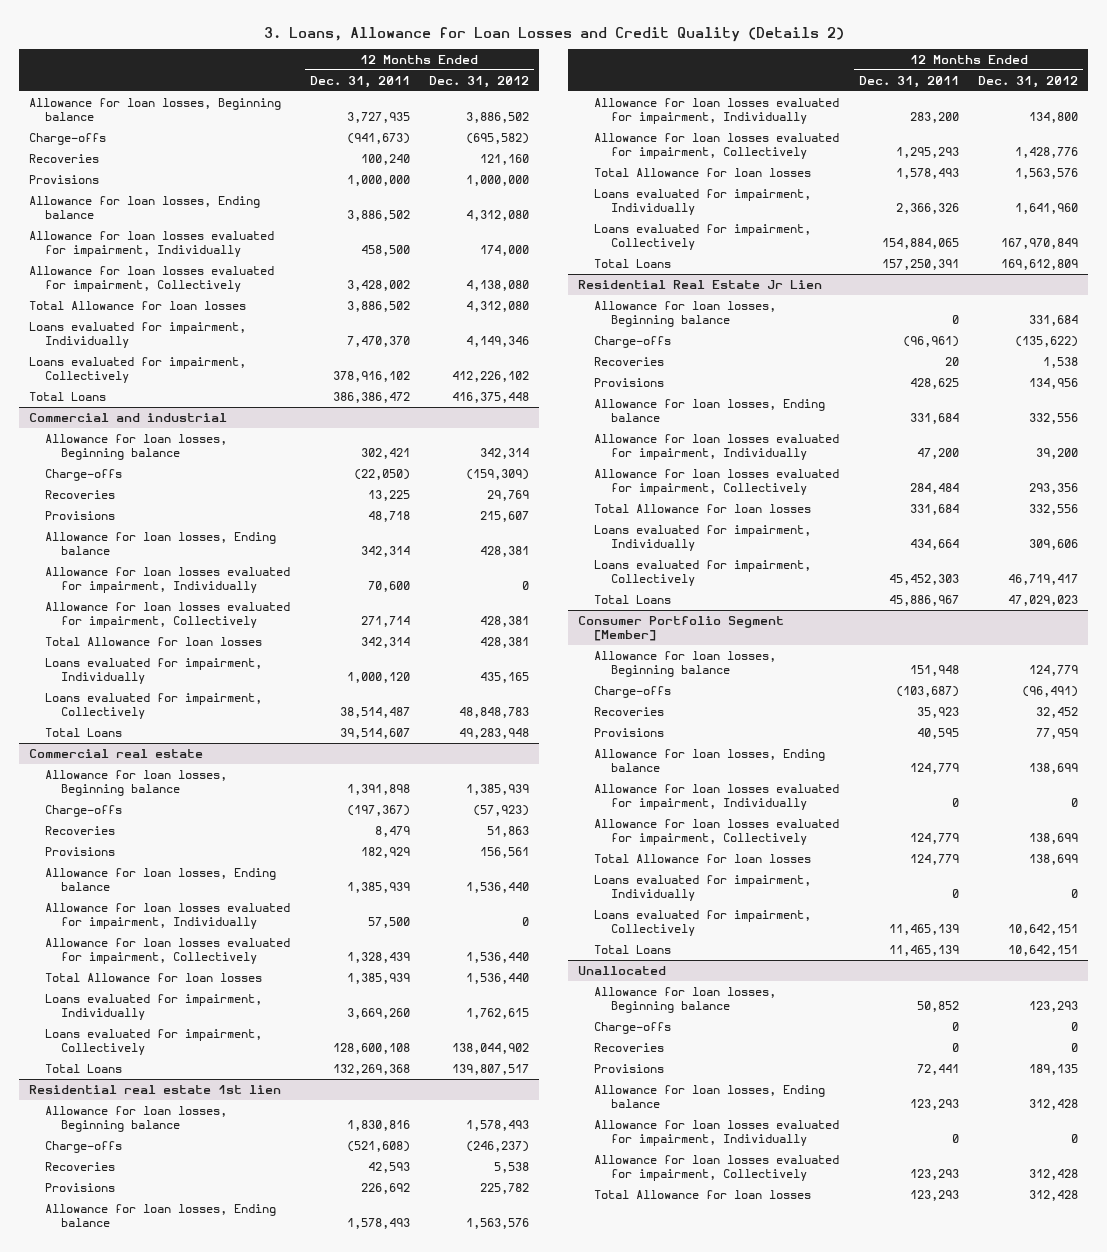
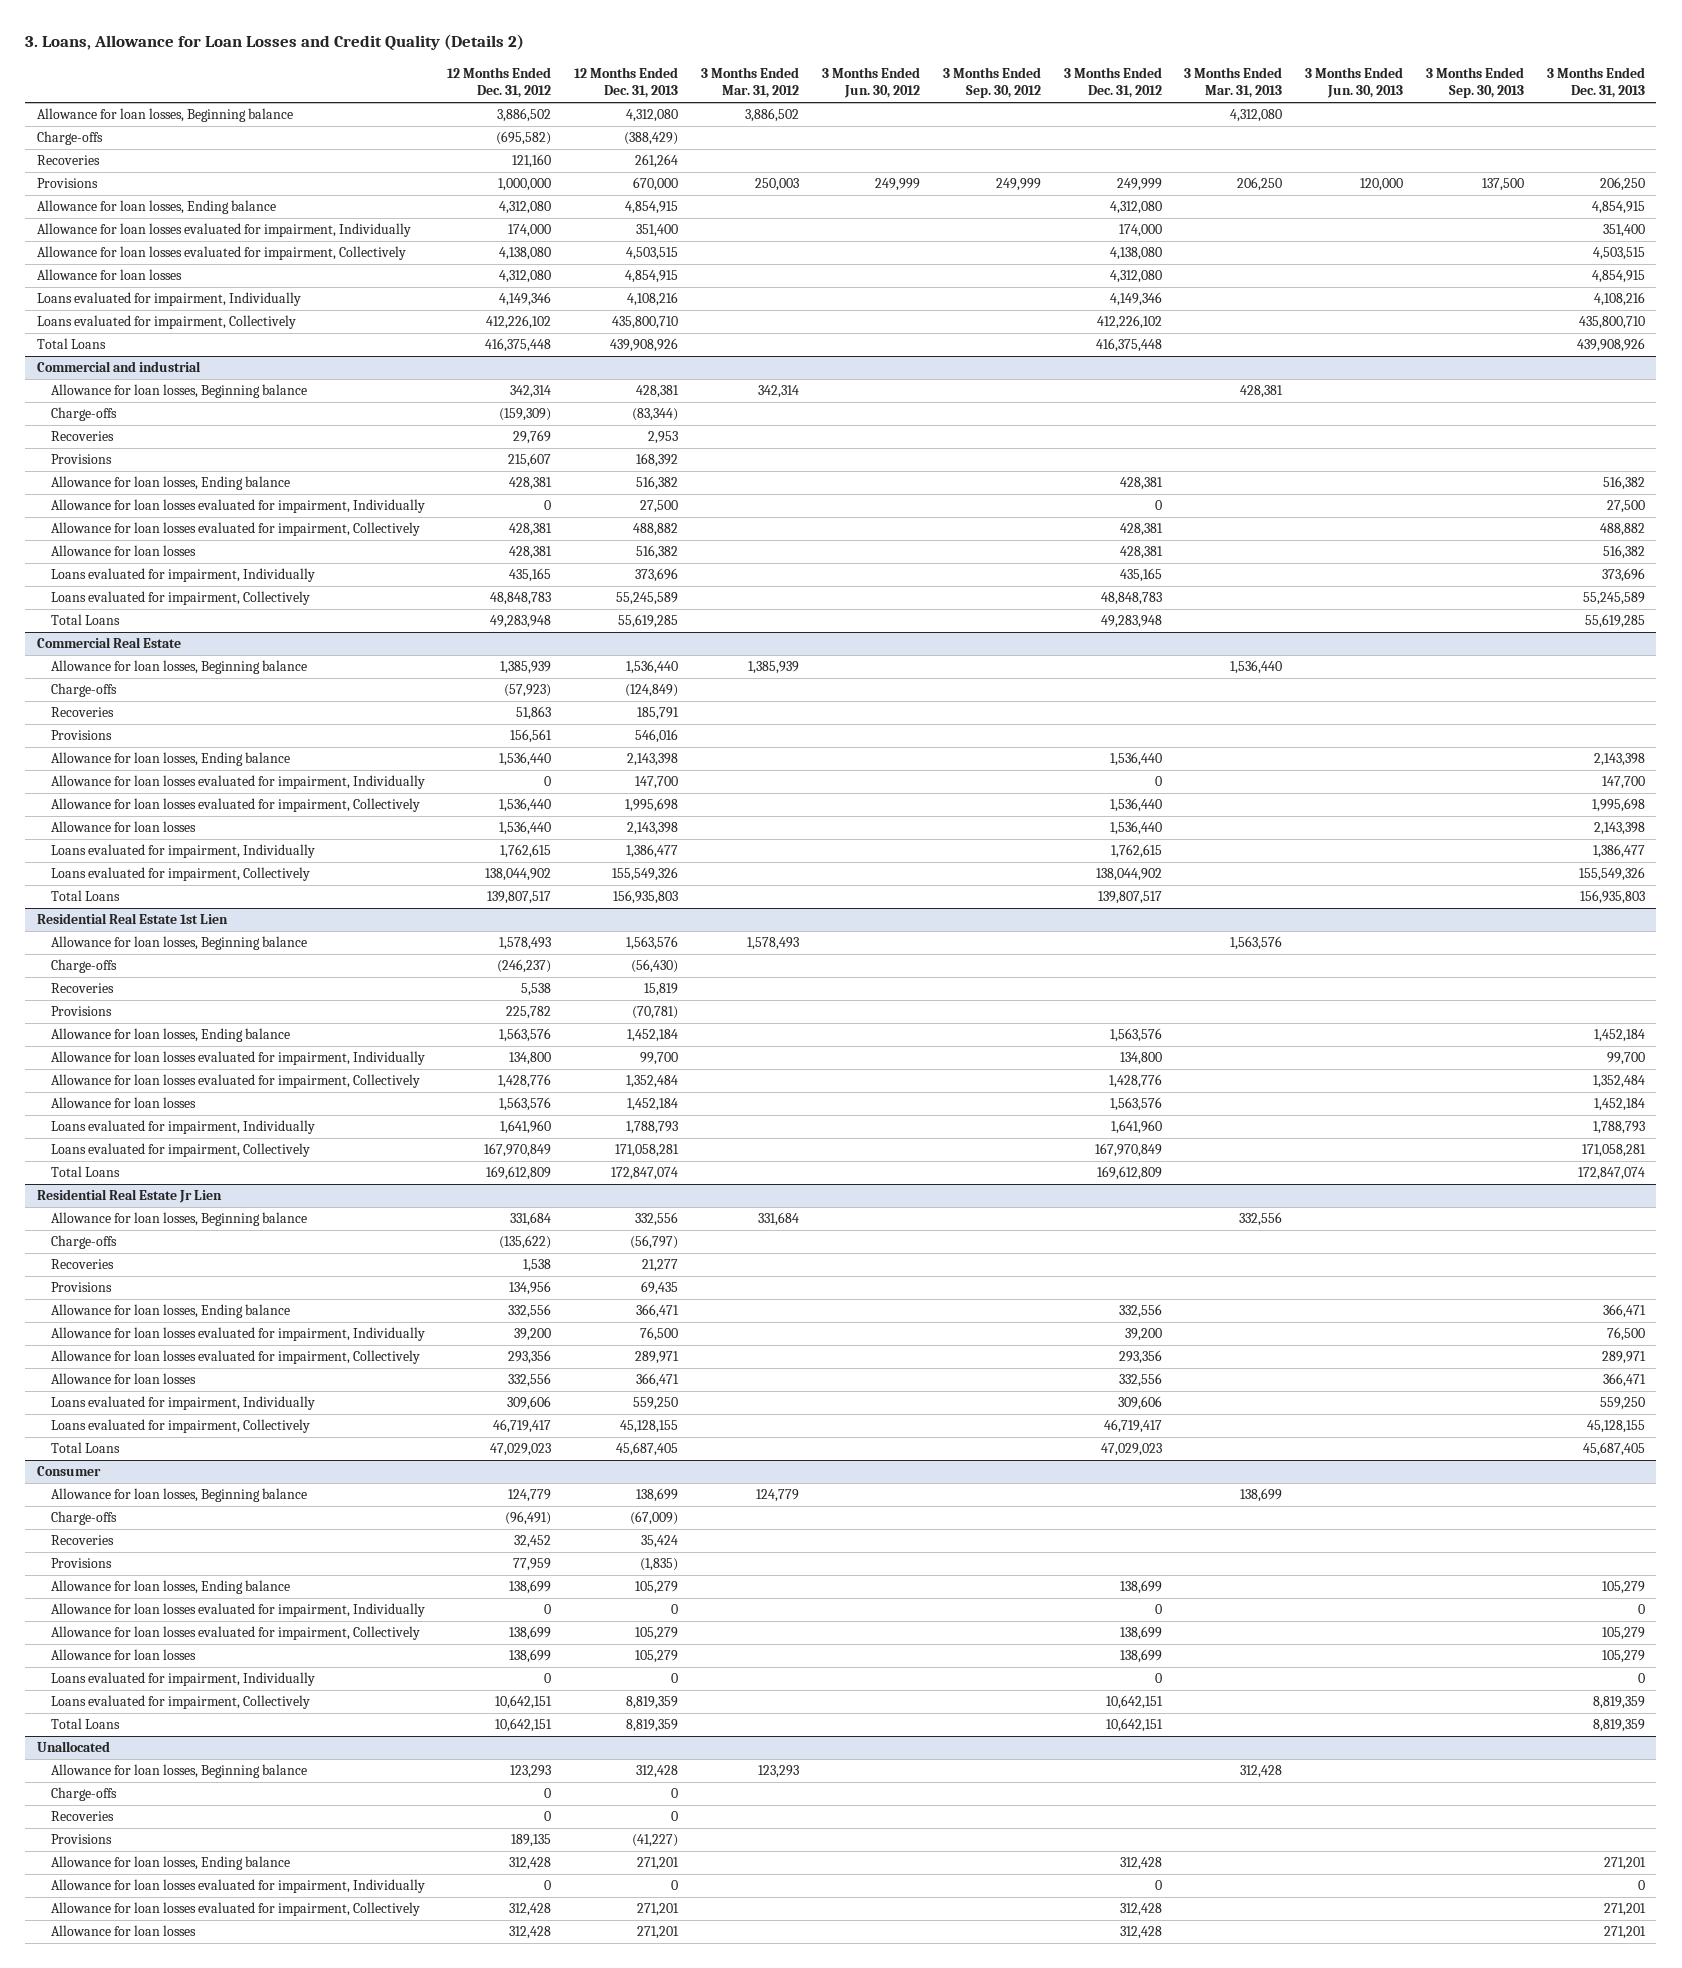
[309,75,410,88] Dec. 31, 2011 -> none
none -> [574,66,679,99] 12 Months Ended Dec. 31, 2013
none -> [701,66,800,99] 3 Months Ended Mar. 31, 2012
none -> [821,66,920,99] 3 Months Ended Jun. 30, 2012
none -> [942,66,1041,99] 3 Months Ended Sep. 30, 2012
none -> [1063,66,1162,99] 3 Months Ended Dec. 31, 2012
none -> [1184,66,1283,99] 3 Months Ended Mar. 31, 2013
none -> [1305,66,1404,99] 3 Months Ended Jun. 30, 2013
none -> [1425,66,1524,99] 3 Months Ended Sep. 30, 2013
none -> [1546,66,1645,99] 3 Months Ended Dec. 31, 2013
[28,300,246,310] Total Allowance for loan losses -> [36,269,182,281] Allowance for loan losses
[45,636,263,646] Total Allowance for loan losses -> [50,545,196,557] Allowance for loan losses
[28,748,203,758] Commercial real estate -> [36,637,181,649] Commercial Real Estate
[45,972,263,982] Total Allowance for loan losses -> [50,821,196,833] Allowance for loan losses
[28,1084,281,1094] Residential real estate 1st lien -> [36,913,228,925] Residential Real Estate 1st Lien
[594,167,812,177] Total Allowance for loan losses -> [50,1097,196,1109] Allowance for loan losses
[594,503,812,513] Total Allowance for loan losses -> [50,1373,196,1385] Allowance for loan losses
[578,615,785,642] Consumer Portfolio Segment [Member] -> none
none -> [36,1466,101,1477] Consumer
[594,853,812,863] Total Allowance for loan losses -> [50,1649,196,1661] Allowance for loan losses
[594,1189,812,1199] Total Allowance for loan losses -> [50,1925,196,1937] Allowance for loan losses

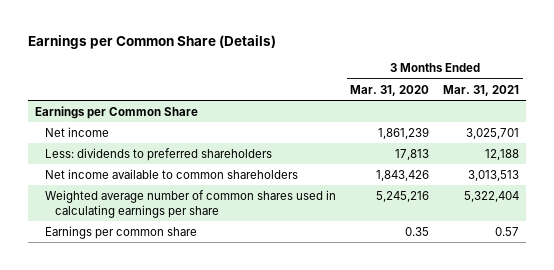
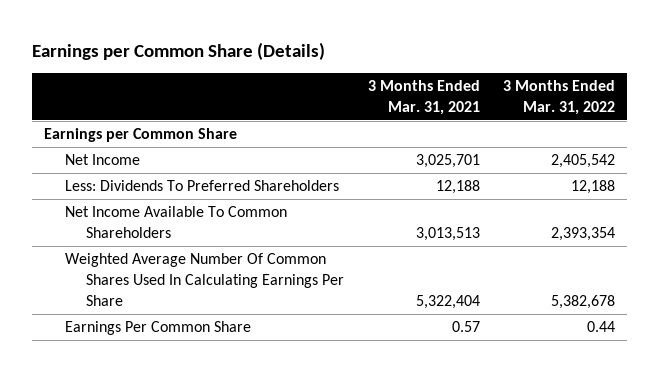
[350,84,430,96] Mar. 31, 2020 -> none
none -> [502,80,615,115] 3 Months Ended Mar. 31, 2022
[44,126,109,137] Net income -> [64,154,140,166] Net Income
[44,147,272,161] Less: dividends to preferred shareholders -> [64,180,339,192] Less: Dividends To Preferred Shareholders
[44,168,298,179] Net income available to common shareholders -> [64,206,287,239] Net Income Available To Common Shareholders
[44,189,336,218] Weighted average number of common shares used in calculating earnings per share -> [64,253,345,306] Weighted Average Number Of Common Shares Used In Calculating Earnings Per Share
[44,225,197,239] Earnings per common share -> [64,321,251,336] Earnings Per Common Share

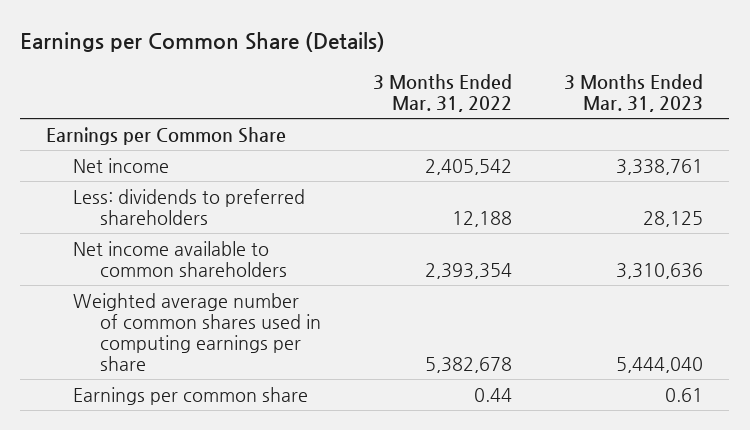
[367,80,480,115] 3 Months Ended Mar. 31, 2021 -> none
none -> [564,74,704,113] 3 Months Ended Mar. 31, 2023
[64,154,140,166] Net Income -> [73,157,170,173] Net income
[64,180,339,192] Less: Dividends To Preferred Shareholders -> [73,188,306,225] Less: dividends to preferred shareholders
[64,206,287,239] Net Income Available To Common Shareholders -> [73,240,288,277] Net income available to common shareholders
[64,253,345,306] Weighted Average Number Of Common Shares Used In Calculating Earnings Per Share -> [73,292,322,372] Weighted average number of common shares used in computing earnings per share
[64,321,251,336] Earnings Per Common Share -> [73,386,309,405] Earnings per common share

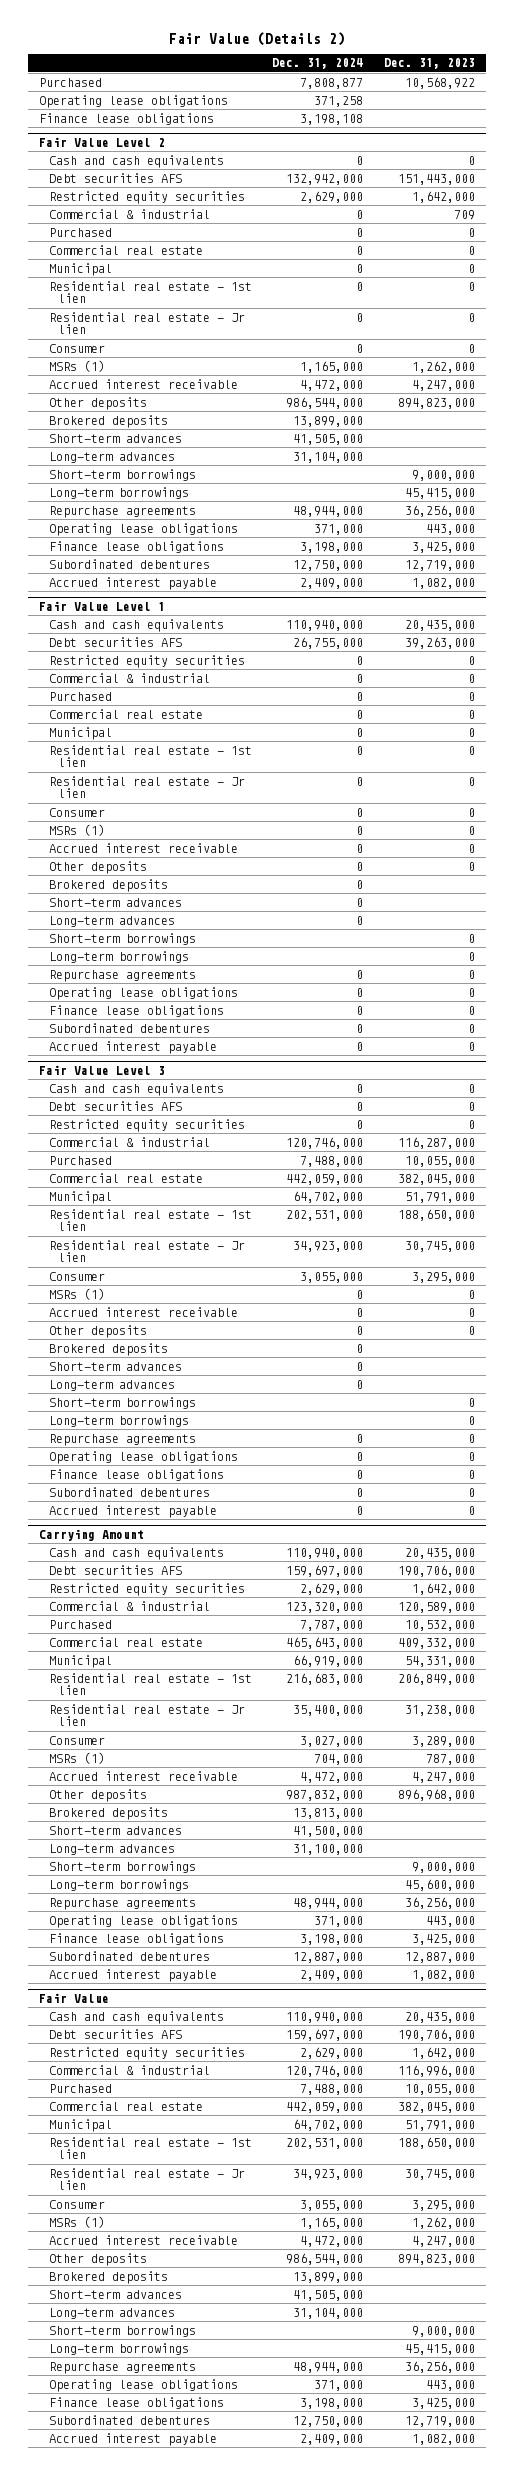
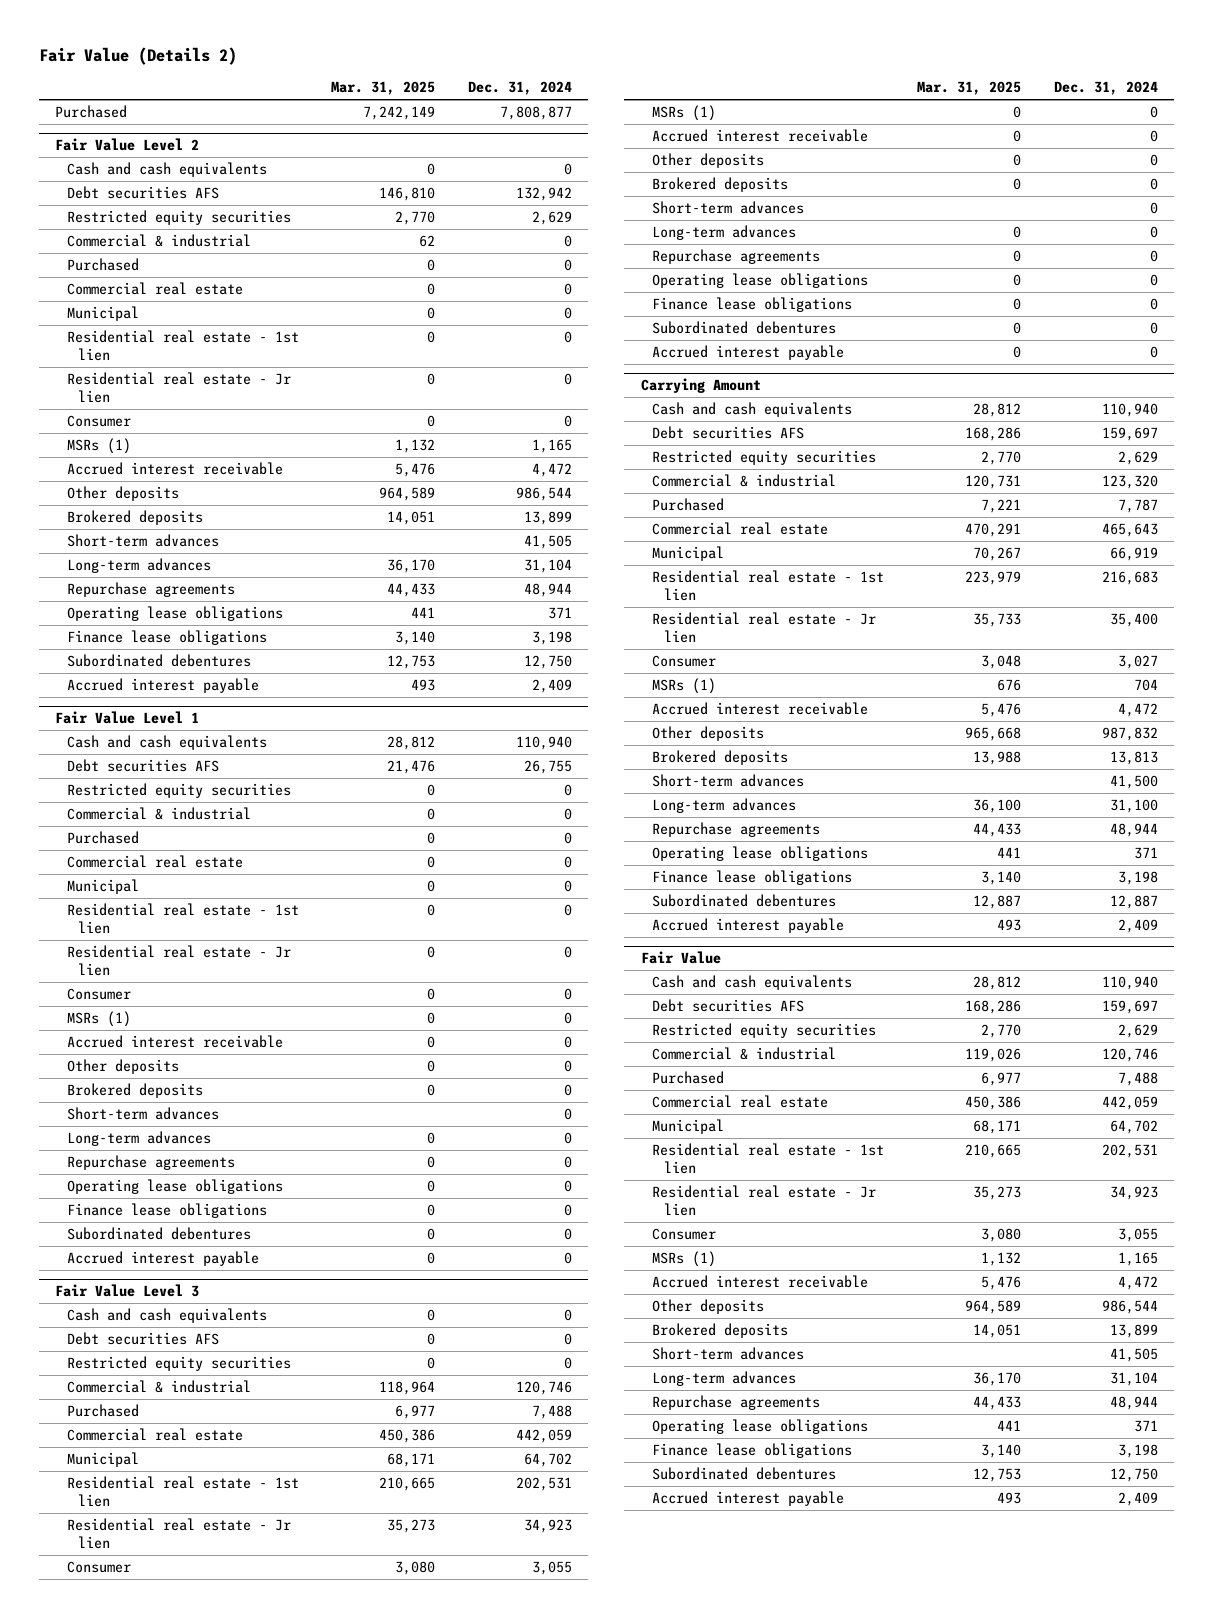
[384,58,476,70] Dec. 31, 2023 -> none
none -> [331,81,436,96] Mar. 31, 2025
[38,94,228,108] Operating lease obligations -> none
[38,112,214,125] Finance lease obligations -> none
[286,173,364,185] 132,942,000 -> [516,186,573,201] 132,942
[300,190,364,203] 2,629,000 -> [532,210,573,225] 2,629
[48,468,196,481] Short-term borrowings -> none
[48,486,189,499] Long-term borrowings -> none
[300,360,364,373] 1,165,000 -> [532,438,573,453] 1,165
[300,379,364,391] 4,472,000 -> [532,462,573,477] 4,472
[286,396,364,409] 986,544,000 -> [516,486,573,501] 986,544
[293,415,364,427] 13,899,000 -> [524,510,573,525] 13,899
[293,433,364,445] 41,505,000 -> [524,534,573,549] 41,505
[293,451,364,463] 31,104,000 -> [524,558,573,573] 31,104
[293,505,364,517] 48,944,000 -> [524,582,573,597] 48,944
[314,523,364,535] 371,000 -> [548,606,573,619] 371
[300,541,364,553] 3,198,000 -> [532,630,573,645] 3,198
[293,559,364,571] 12,750,000 -> [524,654,573,669] 12,750
[300,577,364,589] 2,409,000 -> [532,678,573,693] 2,409
[286,619,364,631] 110,940,000 -> [516,735,573,750] 110,940
[293,636,364,649] 26,755,000 -> [524,759,573,774] 26,755
[48,932,196,945] Short-term borrowings -> none
[48,950,189,963] Long-term borrowings -> none
[286,1136,364,1149] 120,746,000 -> [516,1380,573,1395] 120,746
[300,1155,364,1167] 7,488,000 -> [532,1404,573,1419] 7,488
[286,1173,364,1185] 442,059,000 -> [516,1428,573,1443] 442,059
[293,1190,364,1203] 64,702,000 -> [524,1452,573,1467] 64,702
[286,1209,364,1221] 202,531,000 -> [516,1476,573,1491] 202,531
[293,1240,364,1252] 34,923,000 -> [524,1518,573,1533] 34,923
[300,1271,364,1283] 3,055,000 -> [532,1560,573,1575] 3,055
[48,1396,196,1409] Short-term borrowings -> none
[48,1414,189,1427] Long-term borrowings -> none
[48,1860,196,1873] Short-term borrowings -> none
[48,1878,189,1891] Long-term borrowings -> none
[286,1547,364,1559] 110,940,000 -> [1101,402,1158,417] 110,940
[286,1564,364,1577] 159,697,000 -> [1101,426,1158,441] 159,697
[300,1582,364,1595] 2,629,000 -> [1117,450,1158,465] 2,629
[286,1601,364,1613] 123,320,000 -> [1101,474,1158,489] 123,320
[300,1619,364,1631] 7,787,000 -> [1117,498,1158,513] 7,787
[286,1636,364,1649] 465,643,000 -> [1101,522,1158,537] 465,643
[293,1654,364,1667] 66,919,000 -> [1109,546,1158,561] 66,919
[286,1672,364,1685] 216,683,000 -> [1101,570,1158,585] 216,683
[293,1704,364,1716] 35,400,000 -> [1109,612,1158,627] 35,400
[300,1735,364,1747] 3,027,000 -> [1117,654,1158,669] 3,027
[314,1753,364,1765] 704,000 -> [1133,678,1158,691] 704
[300,1771,364,1783] 4,472,000 -> [1117,702,1158,717] 4,472
[286,1789,364,1801] 987,832,000 -> [1101,726,1158,741] 987,832
[293,1807,364,1819] 13,813,000 -> [1109,750,1158,765] 13,813
[293,1825,364,1837] 41,500,000 -> [1109,774,1158,789] 41,500
[293,1843,364,1855] 31,100,000 -> [1109,798,1158,813] 31,100
[293,1897,364,1909] 48,944,000 -> [1109,822,1158,837] 48,944
[314,1915,364,1927] 371,000 -> [1133,846,1158,859] 371
[300,1933,364,1945] 3,198,000 -> [1117,870,1158,885] 3,198
[293,1951,364,1963] 12,887,000 -> [1109,894,1158,909] 12,887
[300,1969,364,1981] 2,409,000 -> [1117,918,1158,933] 2,409
[48,2324,196,2337] Short-term borrowings -> none
[48,2342,189,2355] Long-term borrowings -> none
[286,2011,364,2023] 110,940,000 -> [1101,975,1158,990] 110,940
[286,2028,364,2041] 159,697,000 -> [1101,999,1158,1014] 159,697
[300,2046,364,2059] 2,629,000 -> [1117,1023,1158,1038] 2,629
[286,2064,364,2077] 120,746,000 -> [1101,1047,1158,1062] 120,746
[300,2083,364,2095] 7,488,000 -> [1117,1071,1158,1086] 7,488
[286,2101,364,2113] 442,059,000 -> [1101,1095,1158,1110] 442,059
[293,2118,364,2131] 64,702,000 -> [1109,1119,1158,1134] 64,702
[286,2137,364,2149] 202,531,000 -> [1101,1143,1158,1158] 202,531
[293,2168,364,2180] 34,923,000 -> [1109,1185,1158,1200] 34,923
[300,2199,364,2211] 3,055,000 -> [1117,1227,1158,1242] 3,055
[300,2216,364,2229] 1,165,000 -> [1117,1251,1158,1266] 1,165
[300,2235,364,2247] 4,472,000 -> [1117,1275,1158,1290] 4,472
[286,2252,364,2265] 986,544,000 -> [1101,1299,1158,1314] 986,544
[293,2271,364,2283] 13,899,000 -> [1109,1323,1158,1338] 13,899
[293,2289,364,2301] 41,505,000 -> [1109,1347,1158,1362] 41,505
[293,2307,364,2319] 31,104,000 -> [1109,1371,1158,1386] 31,104
[293,2361,364,2373] 48,944,000 -> [1109,1395,1158,1410] 48,944
[314,2379,364,2391] 371,000 -> [1133,1419,1158,1432] 371
[300,2397,364,2409] 3,198,000 -> [1117,1443,1158,1458] 3,198
[293,2415,364,2427] 12,750,000 -> [1109,1467,1158,1482] 12,750
[300,2433,364,2445] 2,409,000 -> [1117,1491,1158,1506] 2,409

